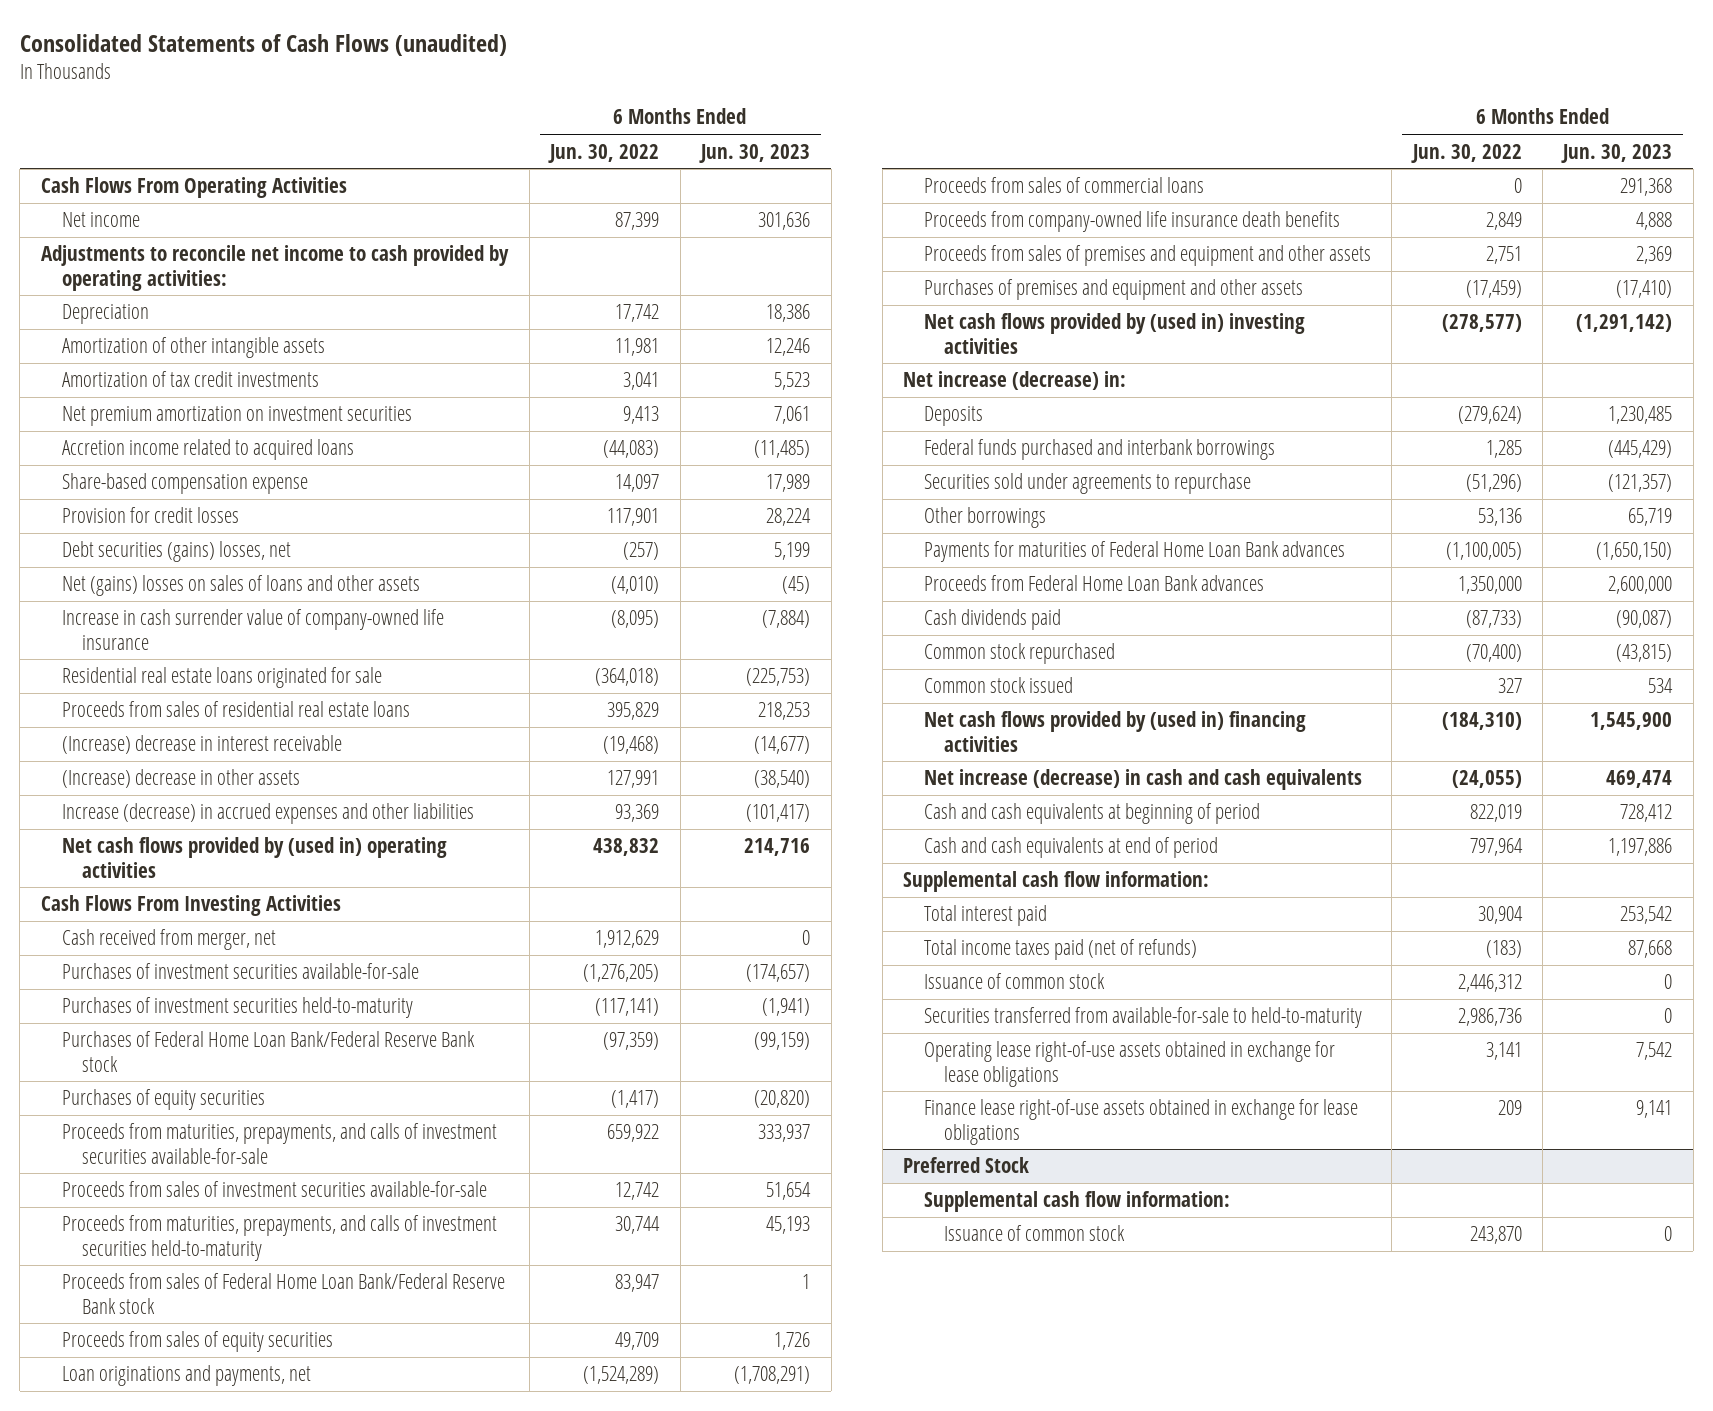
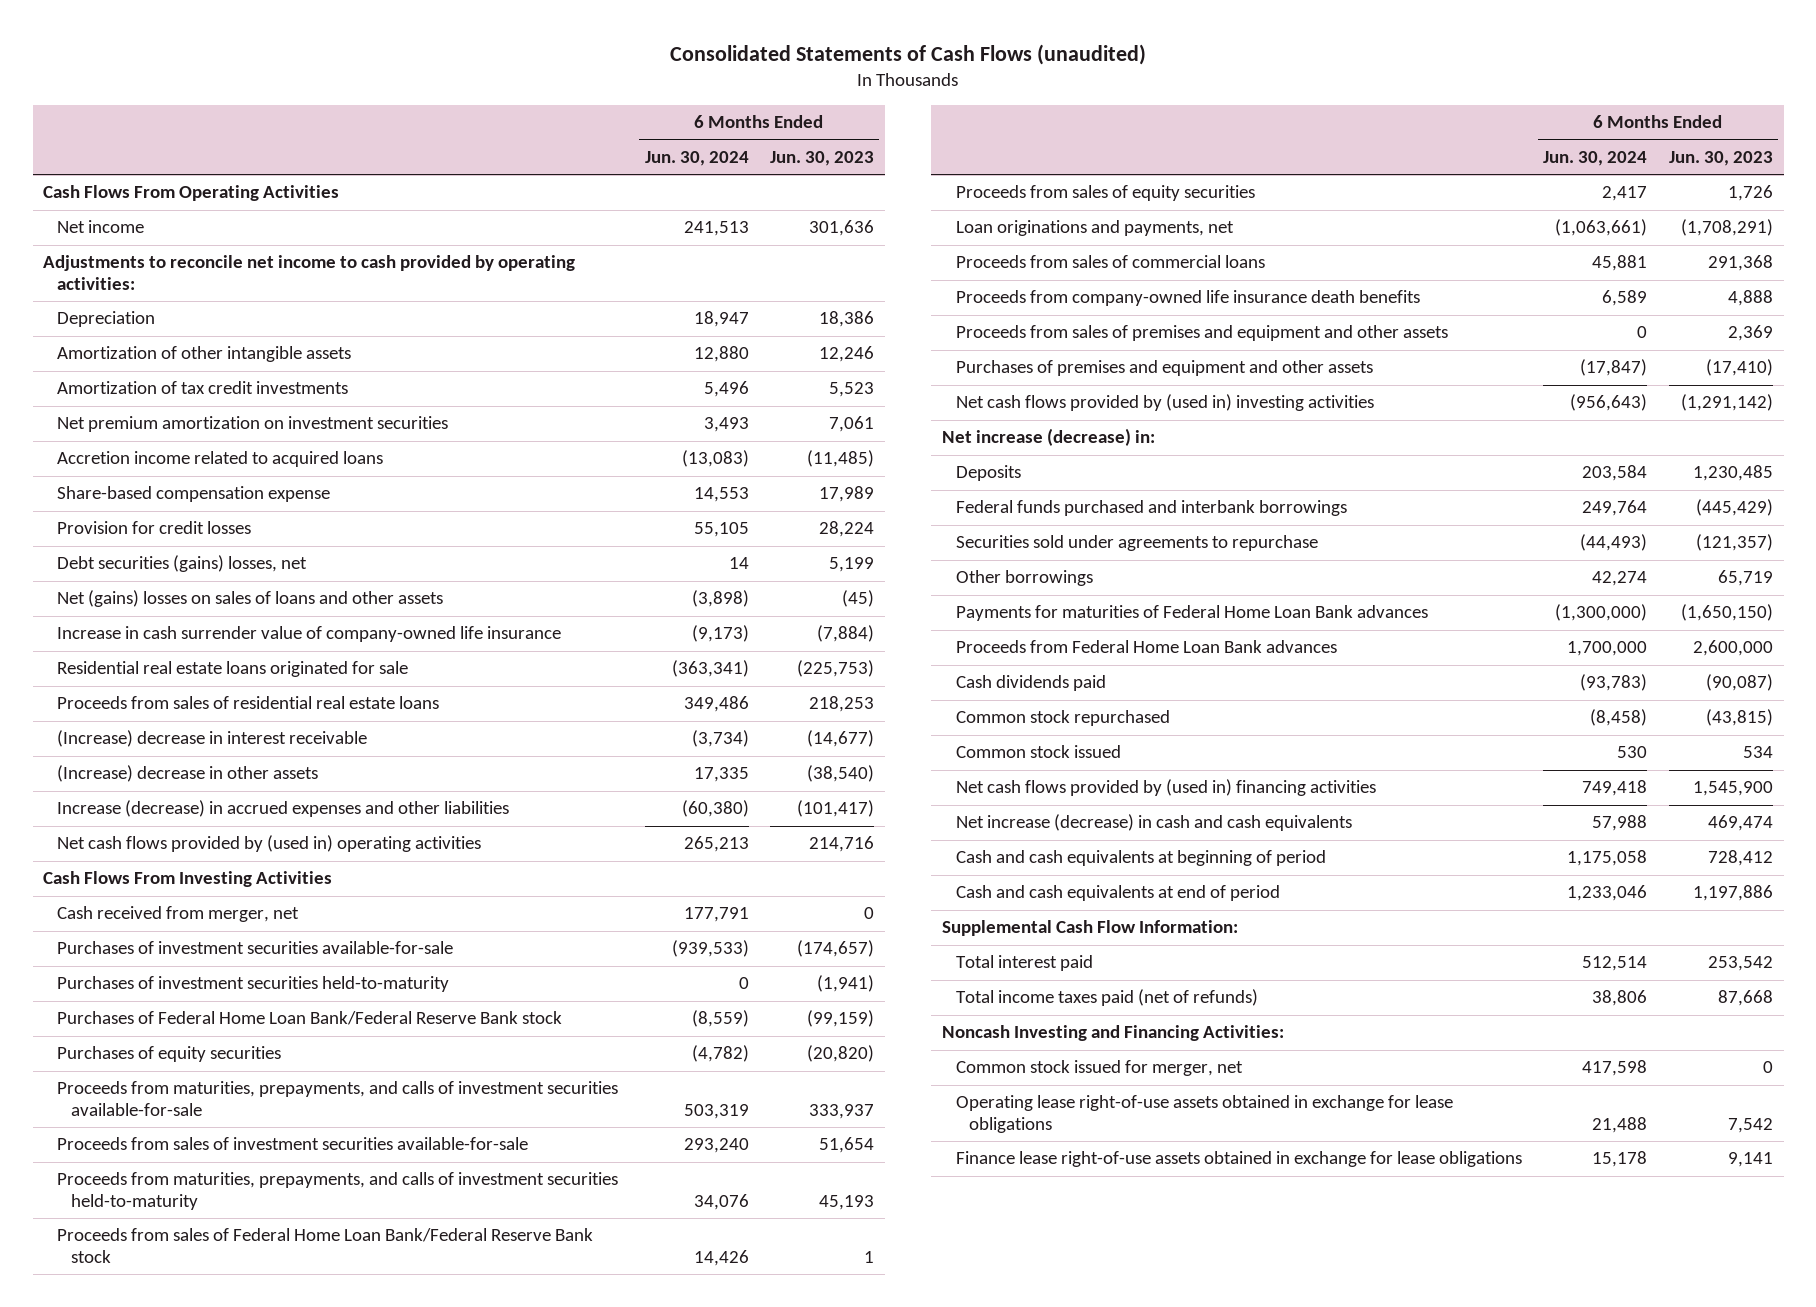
[548,143,660,163] Jun. 30, 2022 -> none
none -> [644,150,749,166] Jun. 30, 2024
[903,871,1210,893] Supplemental cash flow information: -> [942,920,1239,937] Supplemental Cash Flow Information:
[923,1007,1362,1029] Securities transferred from available-for-sale to held-to-maturity -> none
none -> [942,1025,1285,1042] Noncash Investing and Financing Activities:
[923,973,1105,990] Issuance of common stock -> [955,1060,1243,1077] Common stock issued for merger, net
[903,1157,1030,1174] Preferred Stock -> none
[923,1191,1230,1213] Supplemental cash flow information: -> none
[944,1225,1126,1242] Issuance of common stock -> none

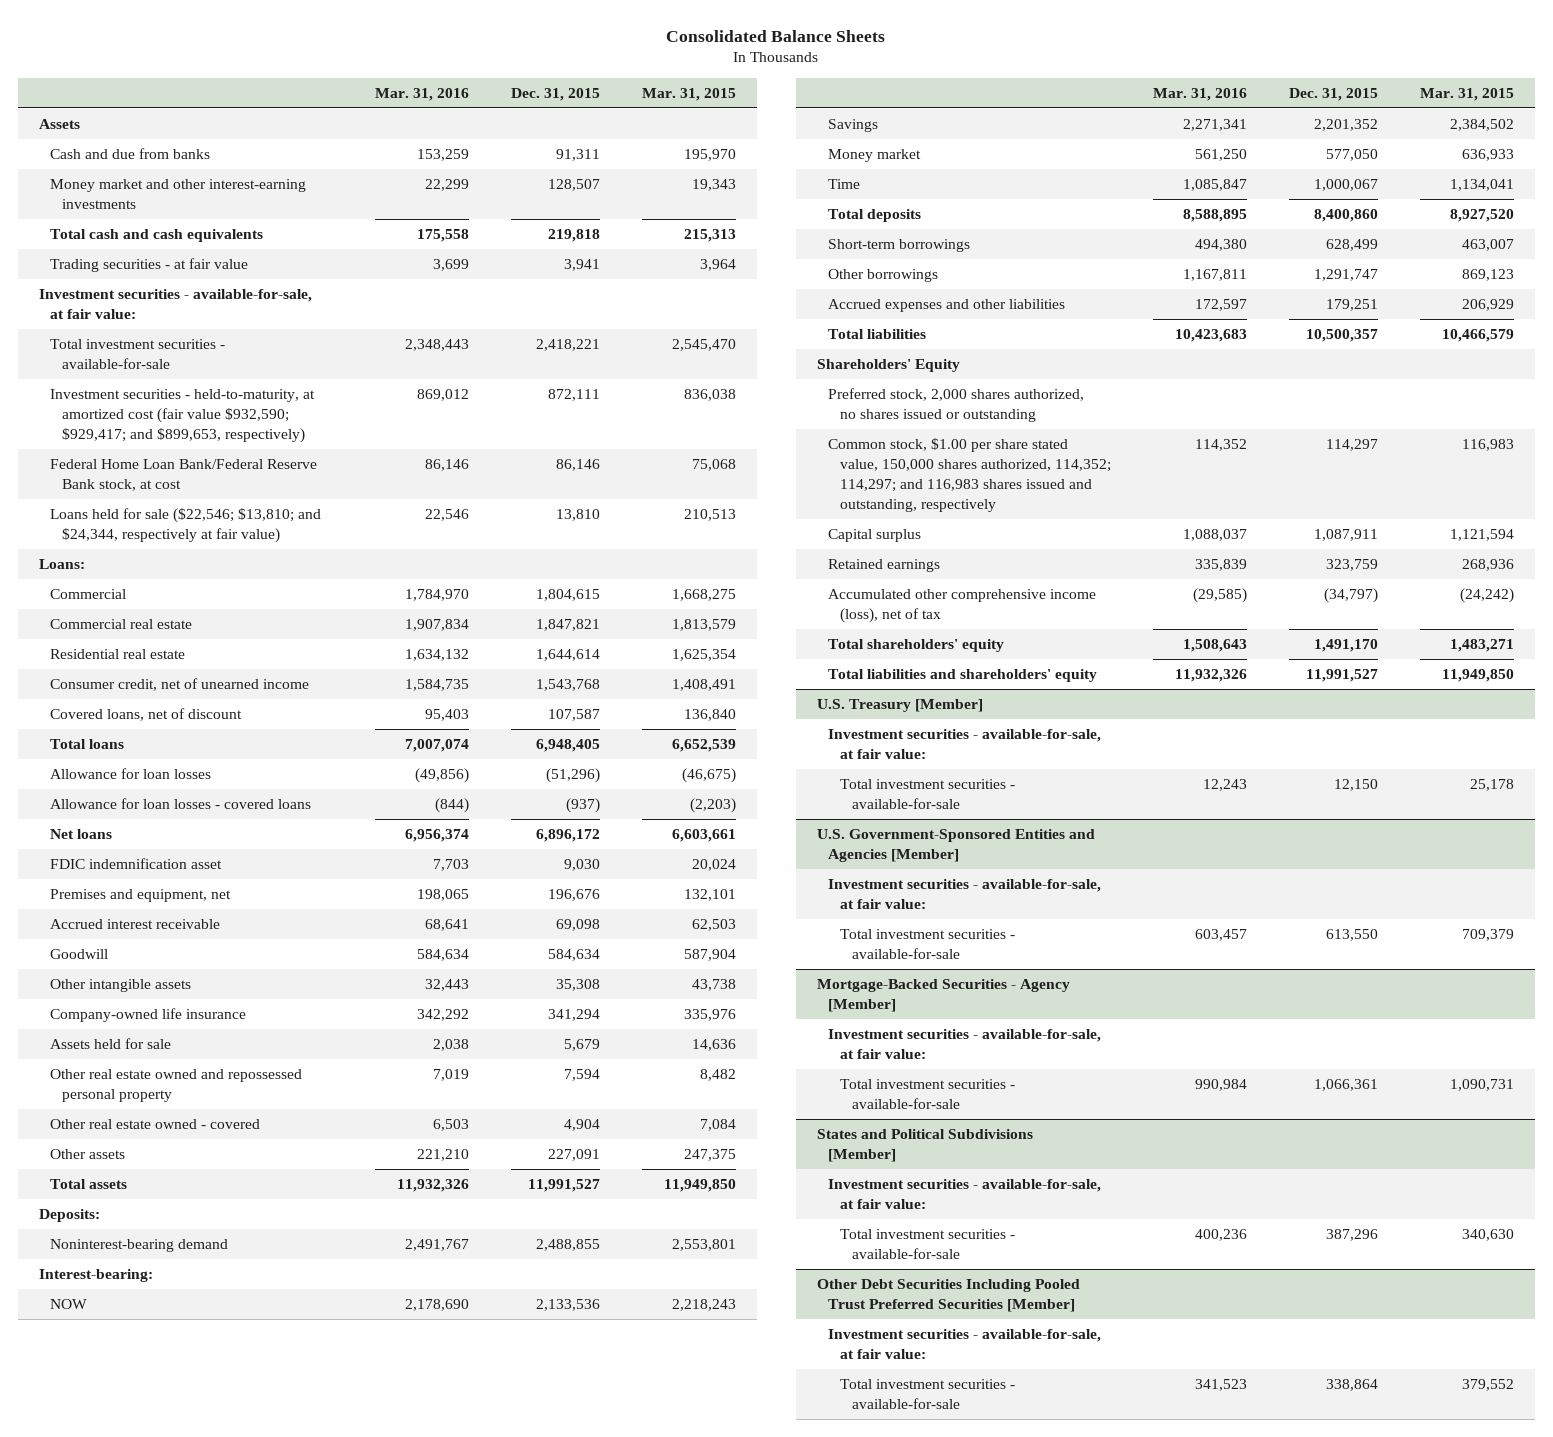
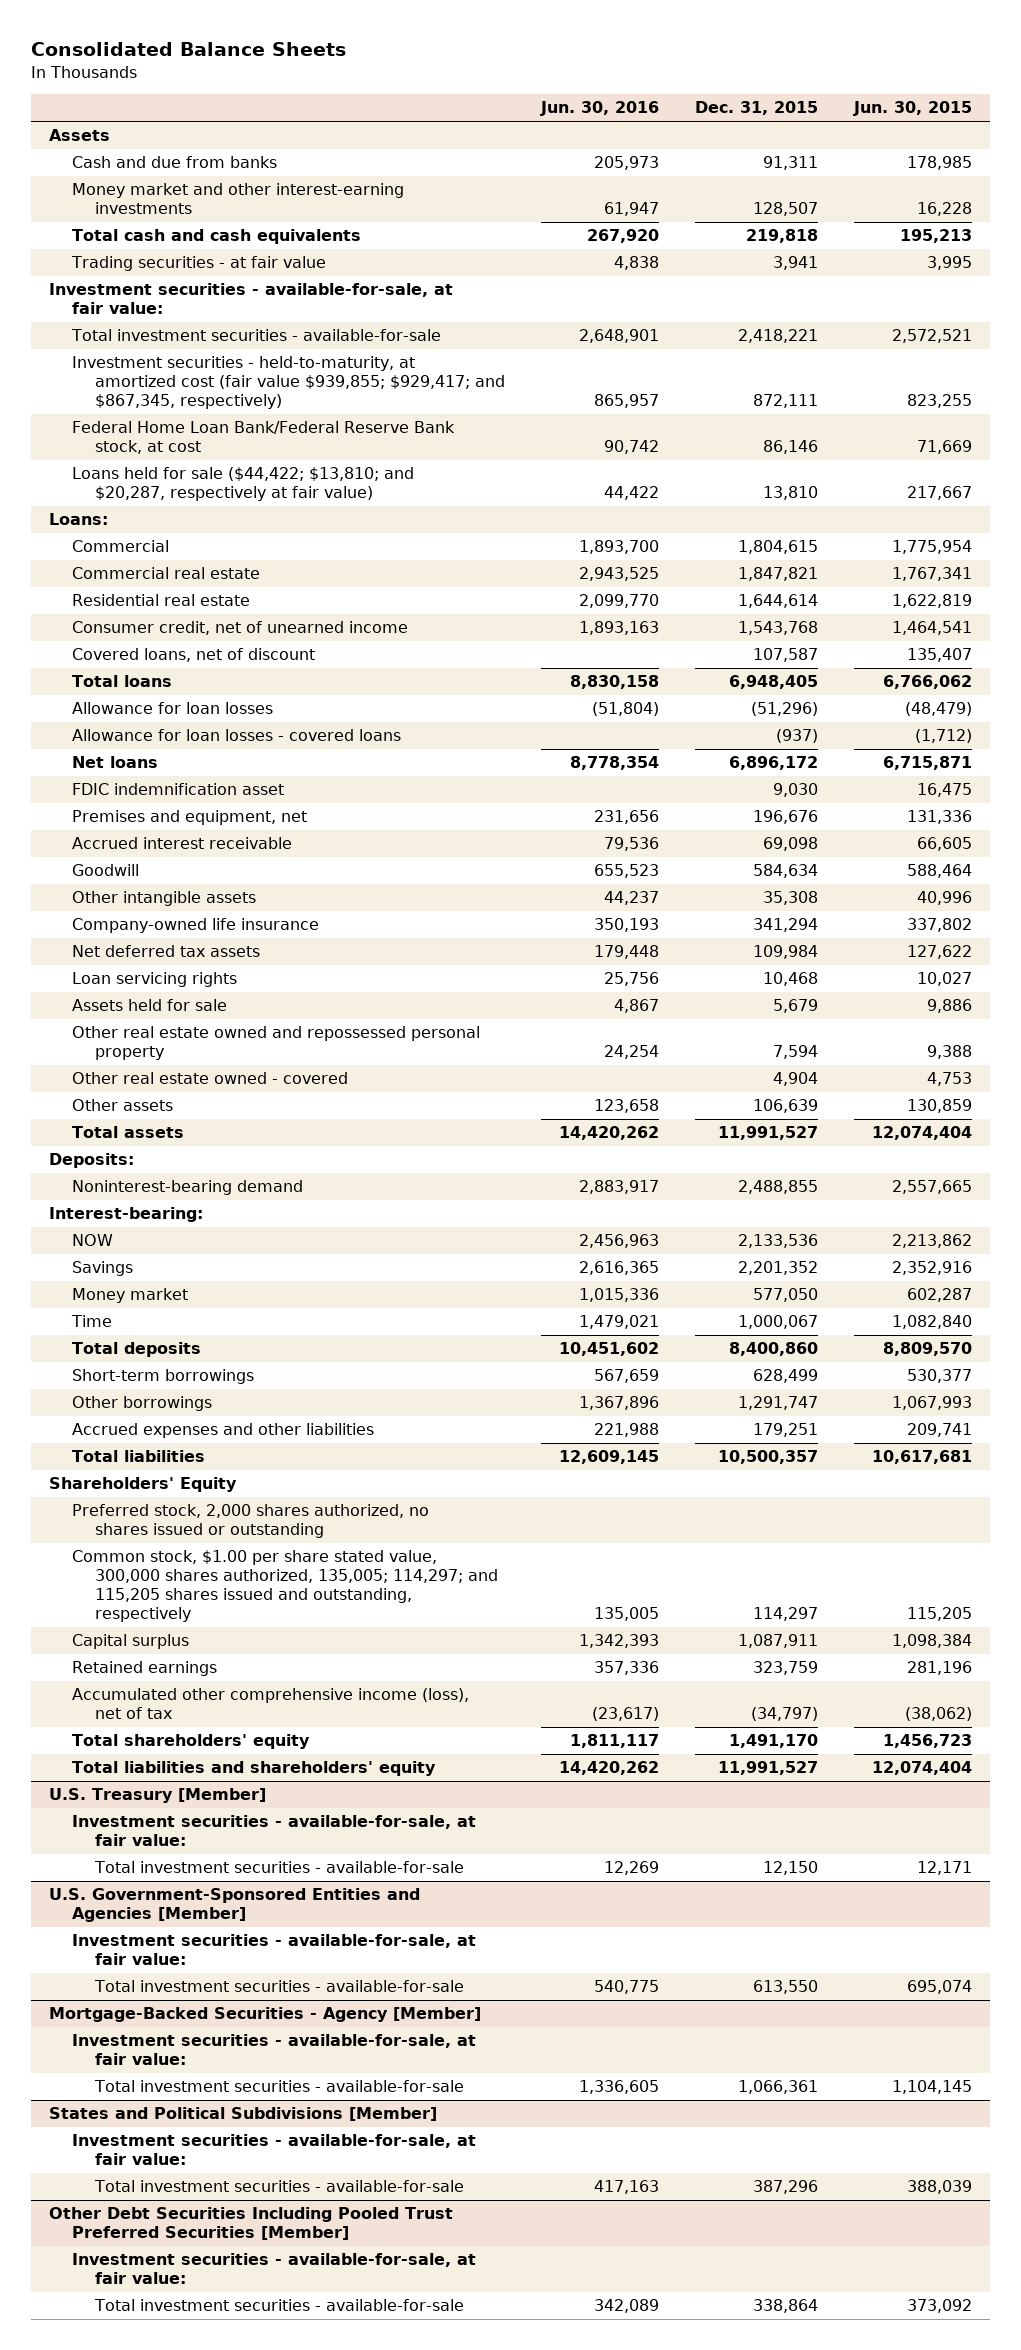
[375,87,470,101] Mar. 31, 2016 -> none
[642,87,737,101] Mar. 31, 2015 -> none
none -> [539,101,659,117] Jun. 30, 2016
none -> [852,101,972,117] Jun. 30, 2015
[50,389,316,444] Investment securities - held-to-maturity, at amortized cost (fair value $932,590; $929,417; and $899,653, respectively) -> [72,356,505,410] Investment securities - held-to-maturity, at amortized cost (fair value $939,855; $929,417; and $867,345, respectively)
[50,508,322,544] Loans held for sale ($22,546; $13,810; and $24,344, respectively at fair value) -> [72,467,415,502] Loans held for sale ($44,422; $13,810; and $20,287, respectively at fair value)
none -> [72,945,261,958] Net deferred tax assets
none -> [72,972,238,988] Loan servicing rights
[548,1149,601,1162] 227,091 -> [752,1099,818,1114] 106,639
[828,438,1112,512] Common stock, $1.00 per share stated value, 150,000 shares authorized, 114,352; 114,297; and 116,983 shares issued and outstanding, respectively -> [72,1550,498,1622] Common stock, $1.00 per share stated value, 300,000 shares authorized, 135,005; 114,297; and 115,205 shares issued and outstanding, respectively

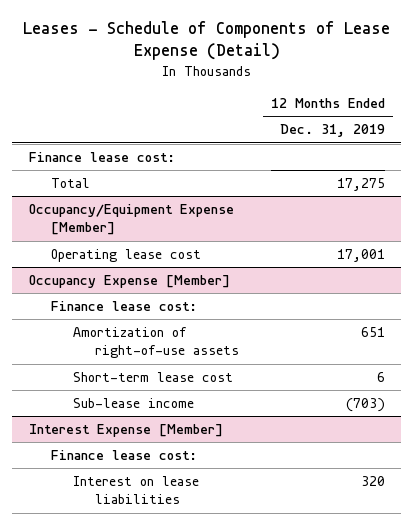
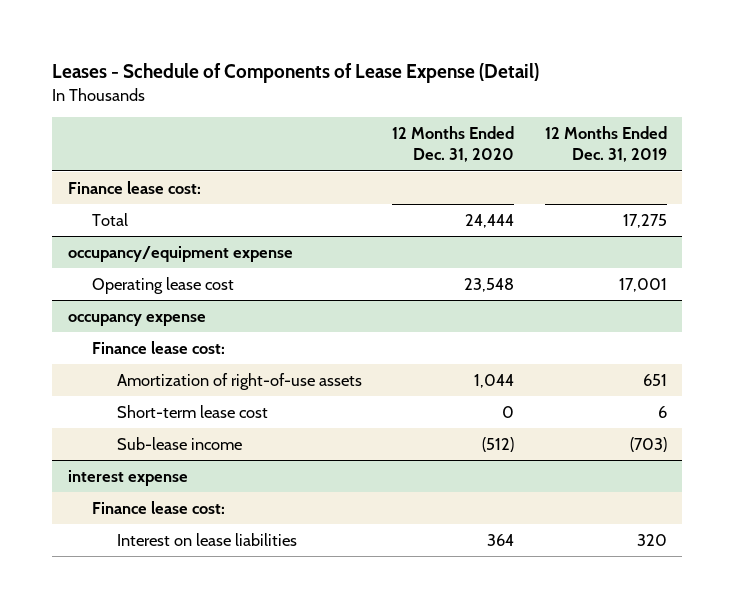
none -> [392,126,515,163] 12 Months Ended Dec. 31, 2020
[28,204,234,236] Occupancy/Equipment Expense [Member] -> [67,246,293,263] occupancy/equipment expense
[28,275,230,289] Occupancy Expense [Member] -> [67,314,206,327] occupancy expense
[28,424,223,438] Interest Expense [Member] -> [67,470,188,487] interest expense

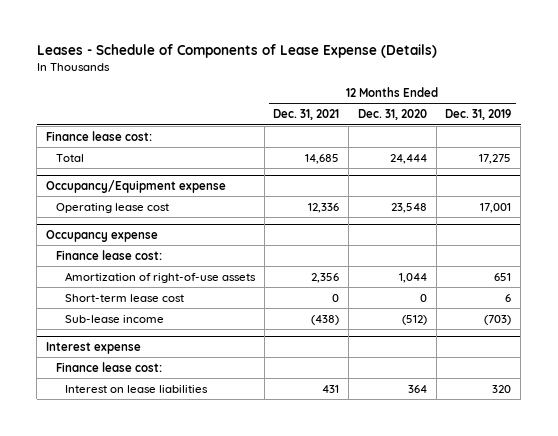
[52,63,540,84] Leases - Schedule of Components of Lease Expense (Detail) -> [36,44,437,59] Leases - Schedule of Components of Lease Expense (Details)
none -> [273,109,340,121] Dec. 31, 2021
[67,246,293,263] occupancy/equipment expense -> [46,179,227,193] Occupancy/Equipment expense
[67,314,206,327] occupancy expense -> [46,229,159,242] Occupancy expense
[67,470,188,487] interest expense -> [46,341,142,354] Interest expense

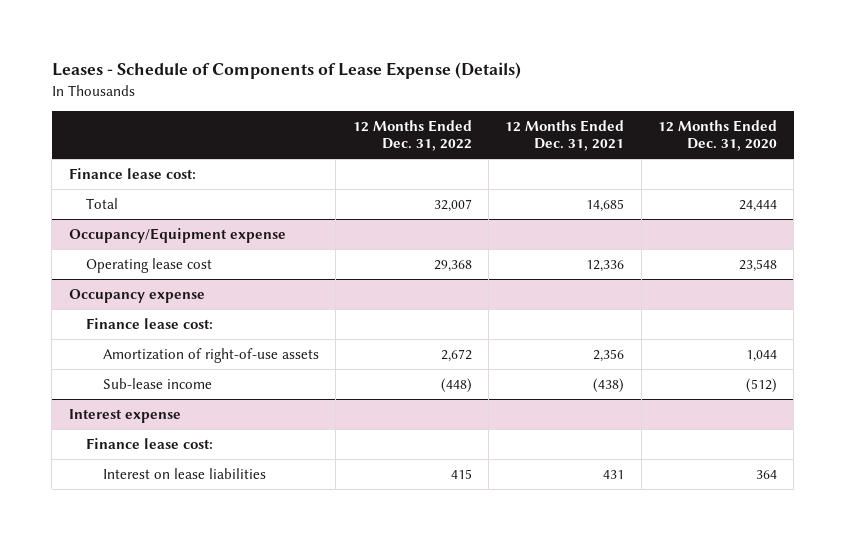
[445,109,512,121] Dec. 31, 2019 -> none
none -> [352,119,472,152] 12 Months Ended Dec. 31, 2022
[65,293,185,302] Short-term lease cost -> none

